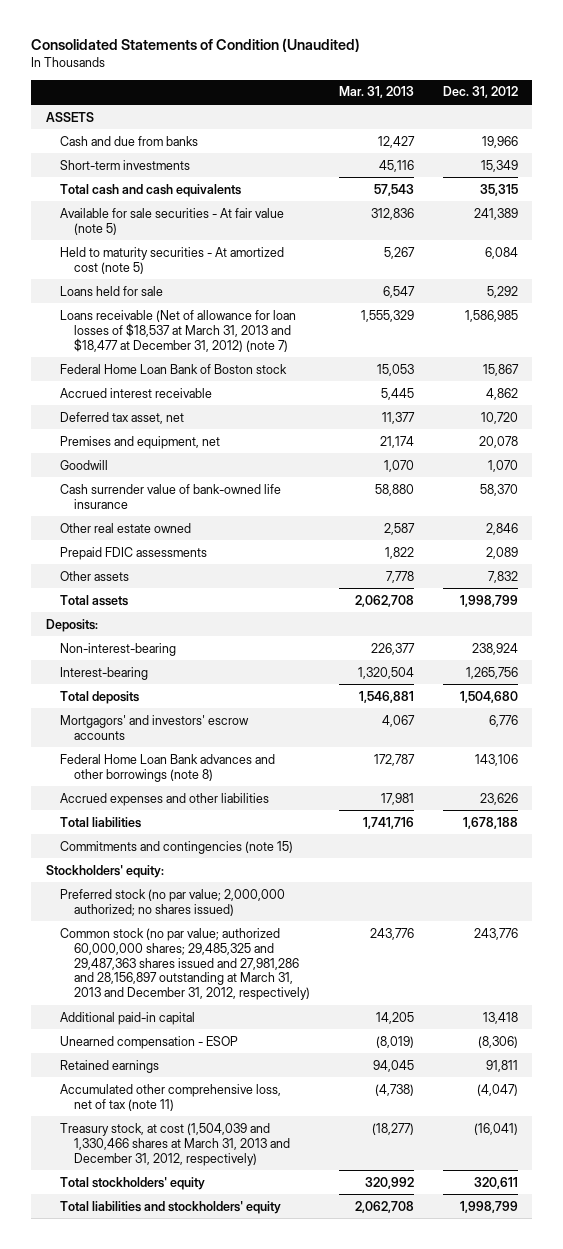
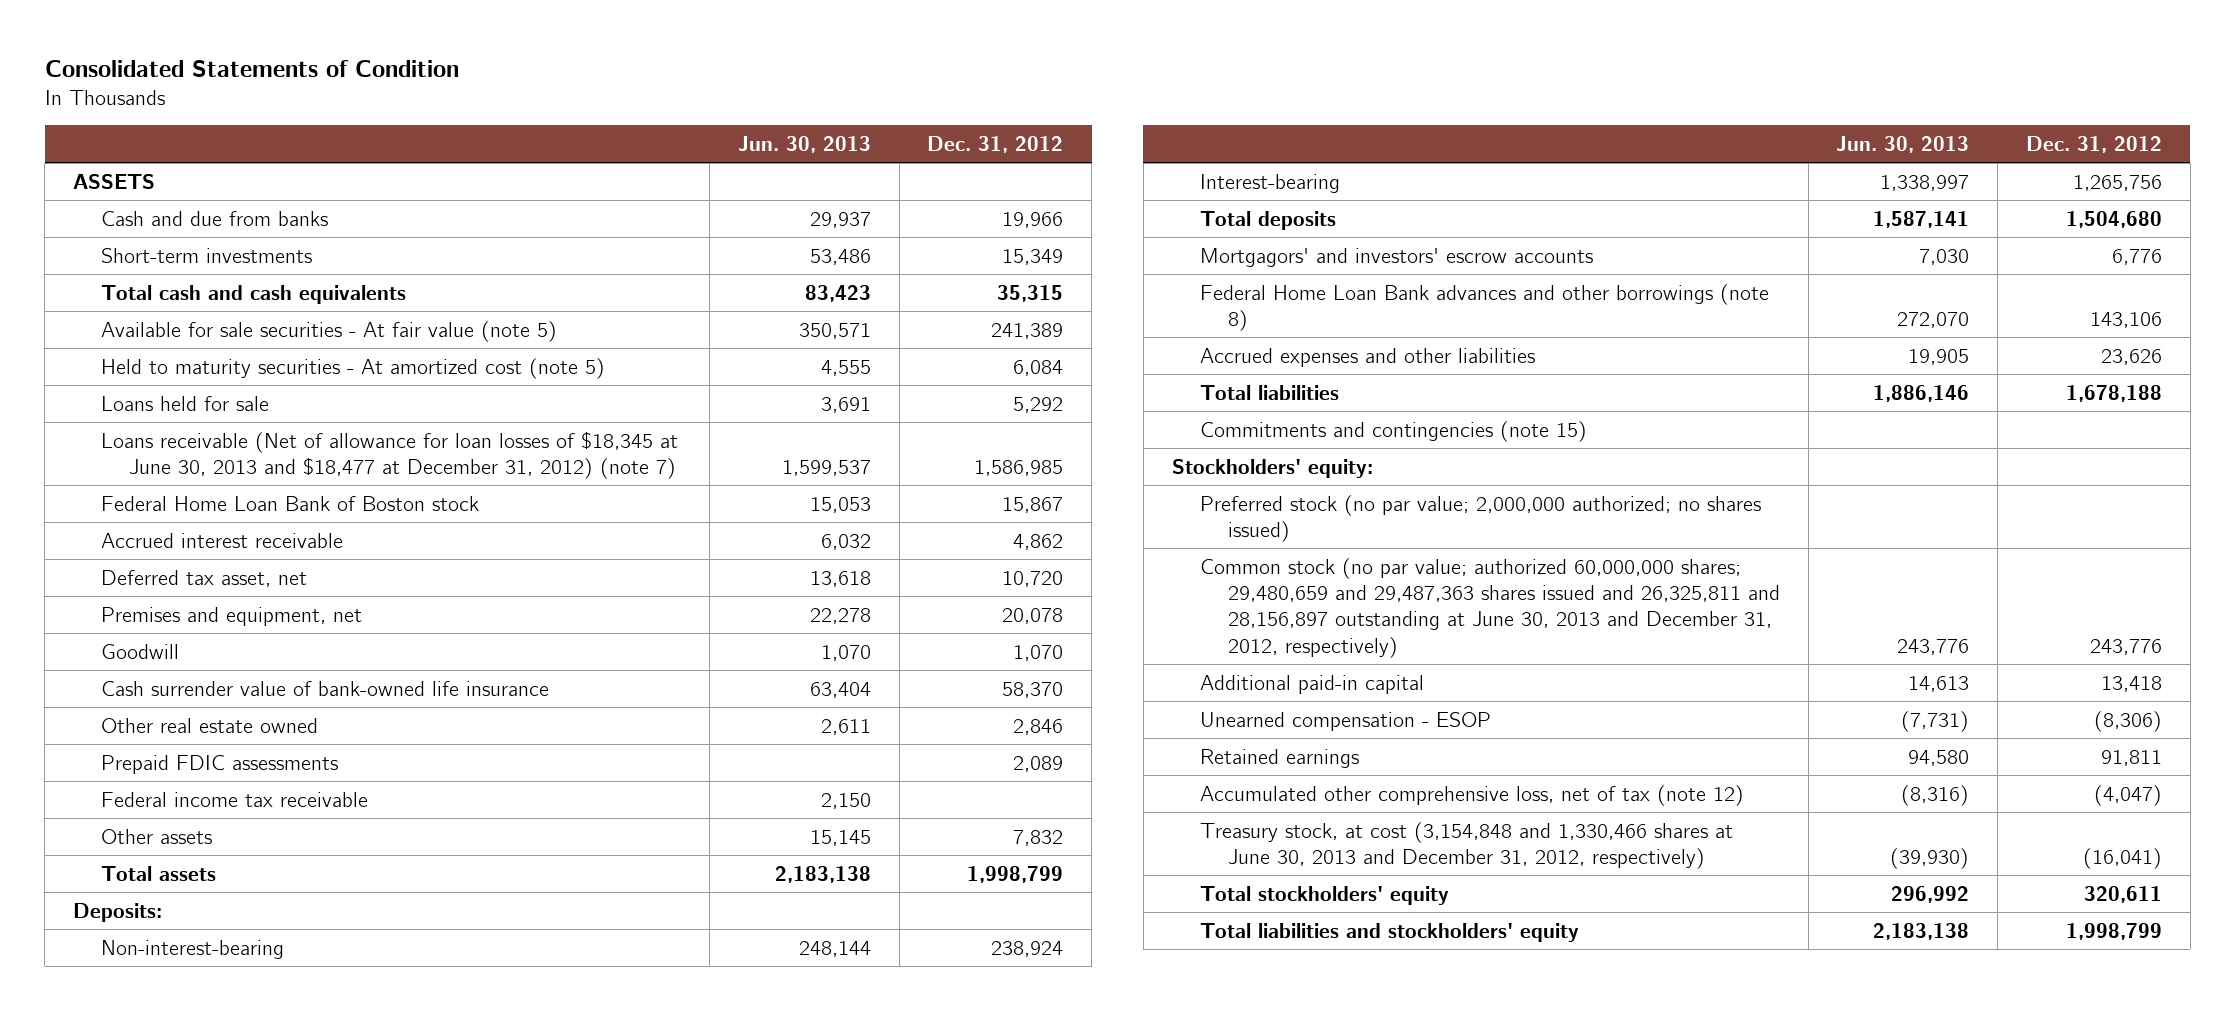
[31,38,361,53] Consolidated Statements of Condition (Unaudited) -> [44,59,459,77] Consolidated Statements of Condition
[338,86,414,99] Mar. 31, 2013 -> none
none -> [737,135,871,153] Jun. 30, 2013
[59,309,296,352] Loans receivable (Net of allowance for loan losses of $18,537 at March 31, 2013 and $18,477 at December 31, 2012) (note 7) -> [101,430,679,479] Loans receivable (Net of allowance for loan losses of $18,345 at June 30, 2013 and $18,477 at December 31, 2012) (note 7)
none -> [101,791,369,807] Federal income tax receivable
[59,927,310,1001] Common stock (no par value; authorized 60,000,000 shares; 29,485,325 and 29,487,363 shares issued and 27,981,286 and 28,156,897 outstanding at March 31, 2013 and December 31, 2012, respectively) -> [1199,557,1780,658] Common stock (no par value; authorized 60,000,000 shares; 29,480,659 and 29,487,363 shares issued and 26,325,811 and 28,156,897 outstanding at June 30, 2013 and December 31, 2012, respectively)
[59,1083,281,1111] Accumulated other comprehensive loss, net of tax (note 11) -> [1199,784,1744,806] Accumulated other comprehensive loss, net of tax (note 12)
[59,1122,290,1166] Treasury stock, at cost (1,504,039 and 1,330,466 shares at March 31, 2013 and December 31, 2012, respectively) -> [1199,821,1733,869] Treasury stock, at cost (3,154,848 and 1,330,466 shares at June 30, 2013 and December 31, 2012, respectively)

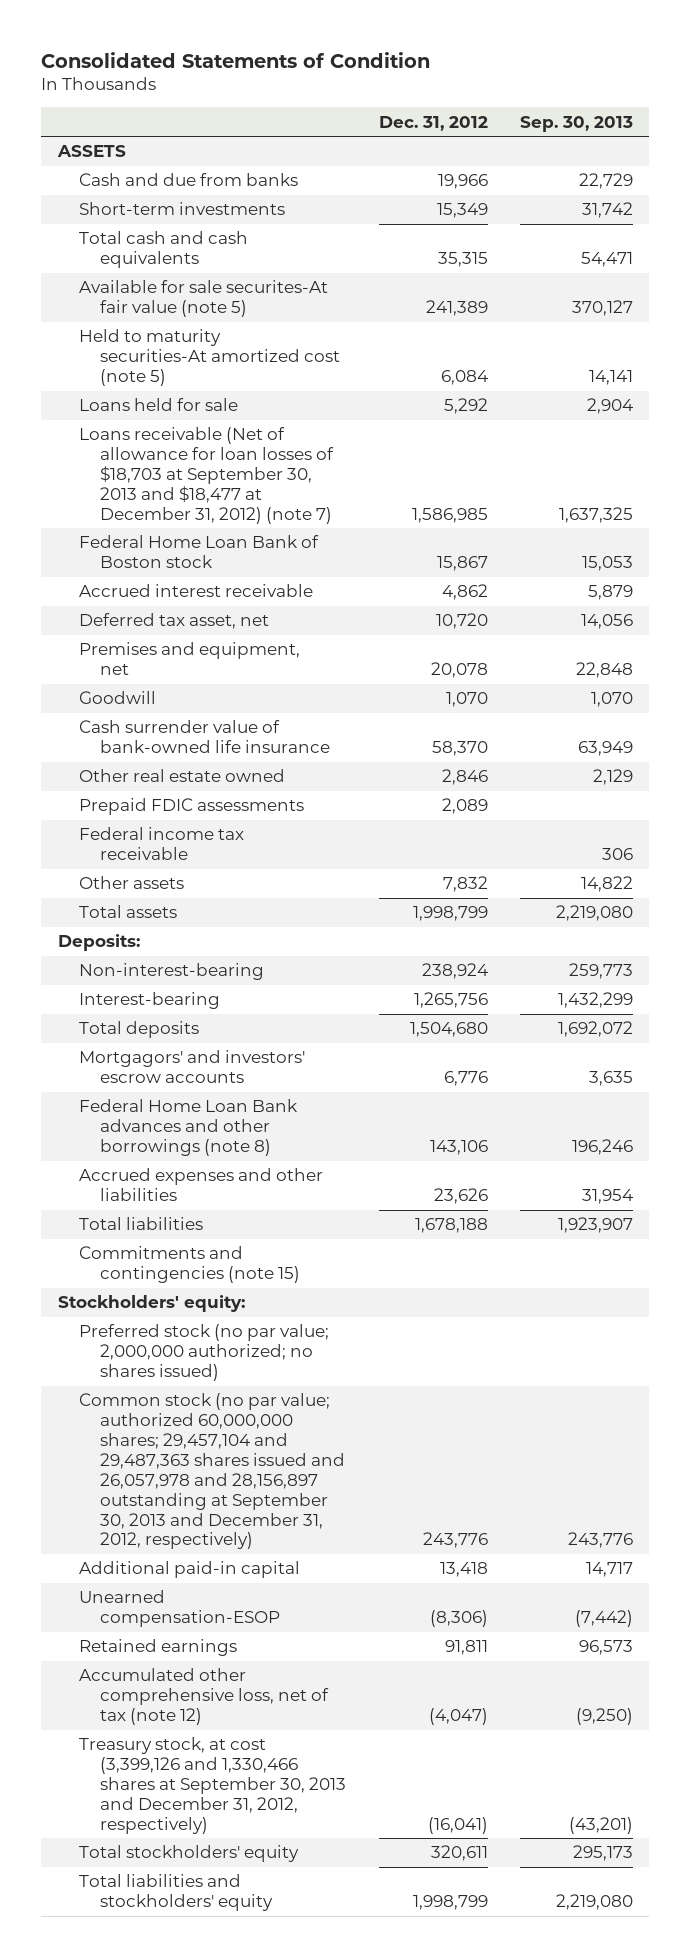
[737,135,871,153] Jun. 30, 2013 -> none
none -> [519,115,633,132] Sep. 30, 2013
[101,320,558,342] Available for sale securities - At fair value (note 5) -> [78,280,328,318] Available for sale securites-At fair value (note 5)
[101,357,606,379] Held to maturity securities - At amortized cost (note 5) -> [78,329,341,387] Held to maturity securities-At amortized cost (note 5)
[101,430,679,479] Loans receivable (Net of allowance for loan losses of $18,345 at June 30, 2013 and $18,477 at December 31, 2012) (note 7) -> [78,427,335,524] Loans receivable (Net of allowance for loan losses of $18,703 at September 30, 2013 and $18,477 at December 31, 2012) (note 7)
[1199,557,1780,658] Common stock (no par value; authorized 60,000,000 shares; 29,480,659 and 29,487,363 shares issued and 26,325,811 and 28,156,897 outstanding at June 30, 2013 and December 31, 2012, respectively) -> [78,1393,346,1550] Common stock (no par value; authorized 60,000,000 shares; 29,457,104 and 29,487,363 shares issued and 26,057,978 and 28,156,897 outstanding at September 30, 2013 and December 31, 2012, respectively)
[1199,711,1491,731] Unearned compensation - ESOP -> [78,1590,281,1628] Unearned compensation-ESOP
[1199,821,1733,869] Treasury stock, at cost (3,154,848 and 1,330,466 shares at June 30, 2013 and December 31, 2012, respectively) -> [78,1737,347,1834] Treasury stock, at cost (3,399,126 and 1,330,466 shares at September 30, 2013 and December 31, 2012, respectively)

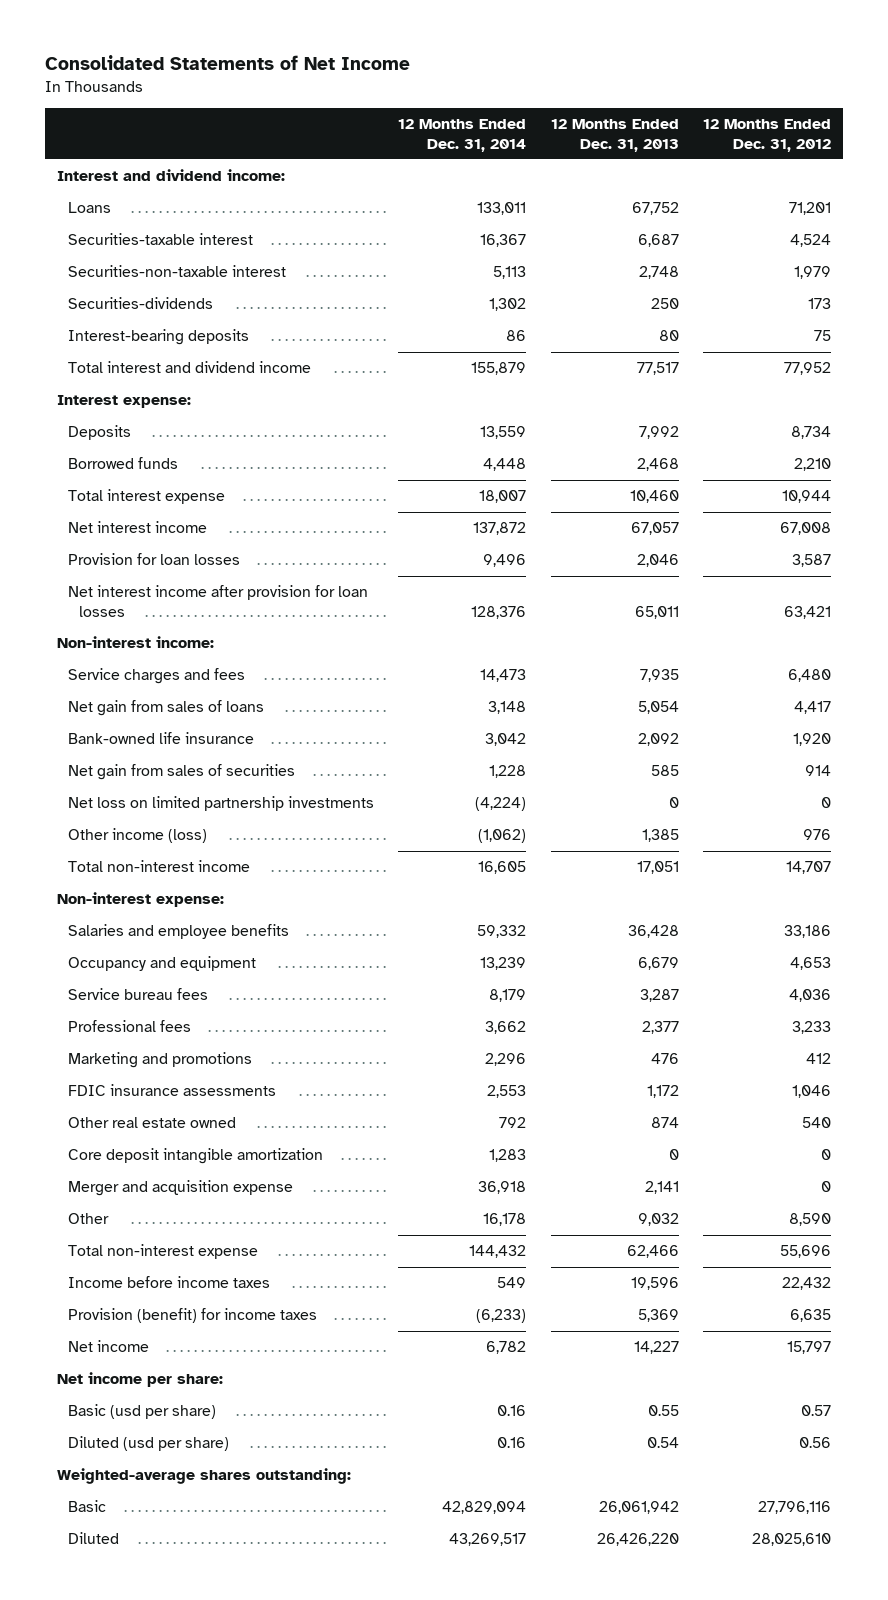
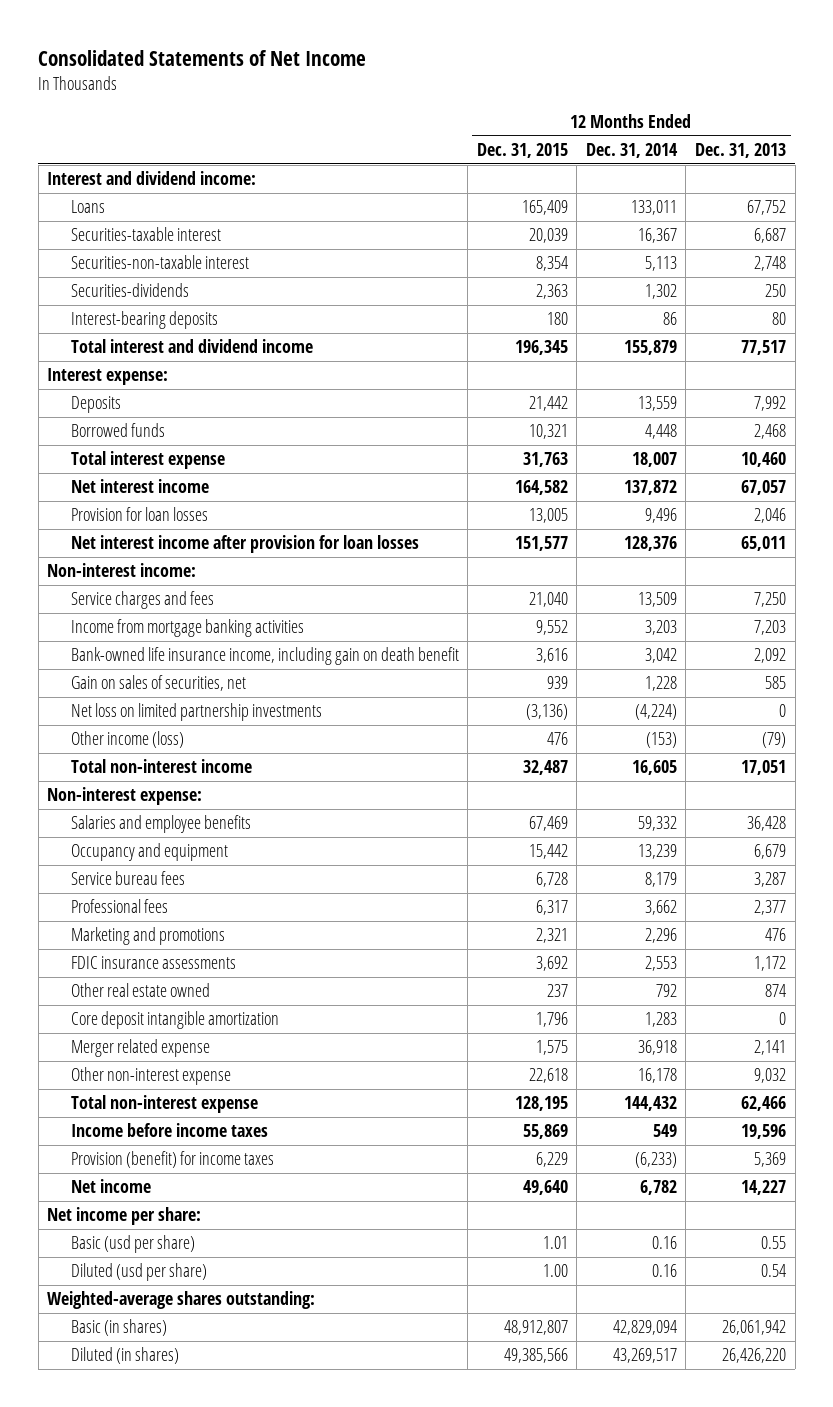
[702,119,831,152] 12 Months Ended Dec. 31, 2012 -> none
none -> [476,143,568,159] Dec. 31, 2015
[68,700,265,717] Net gain from sales of loans -> none
[480,669,527,683] 14,473 -> [637,592,677,608] 13,509
[639,669,679,683] 7,935 -> [754,592,787,608] 7,250
none -> [70,619,304,638] Income from mortgage banking activities
[68,732,255,745] Bank-owned life insurance -> [70,647,459,666] Bank-owned life insurance income, including gain on death benefit
[68,764,296,781] Net gain from sales of securities -> [70,675,246,692] Gain on sales of securities, net
[478,829,527,844] (1,062) -> [645,732,677,749] (153)
[641,829,679,843] 1,385 -> [762,732,787,749] (79)
[68,1180,294,1197] Merger and acquisition expense -> [70,1039,210,1058] Merger related expense
[68,1213,110,1225] Other -> [70,1067,231,1086] Other non-interest expense
[68,1500,107,1513] Basic -> [70,1319,167,1337] Basic (in shares)
[68,1532,120,1545] Diluted -> [70,1347,179,1365] Diluted (in shares)

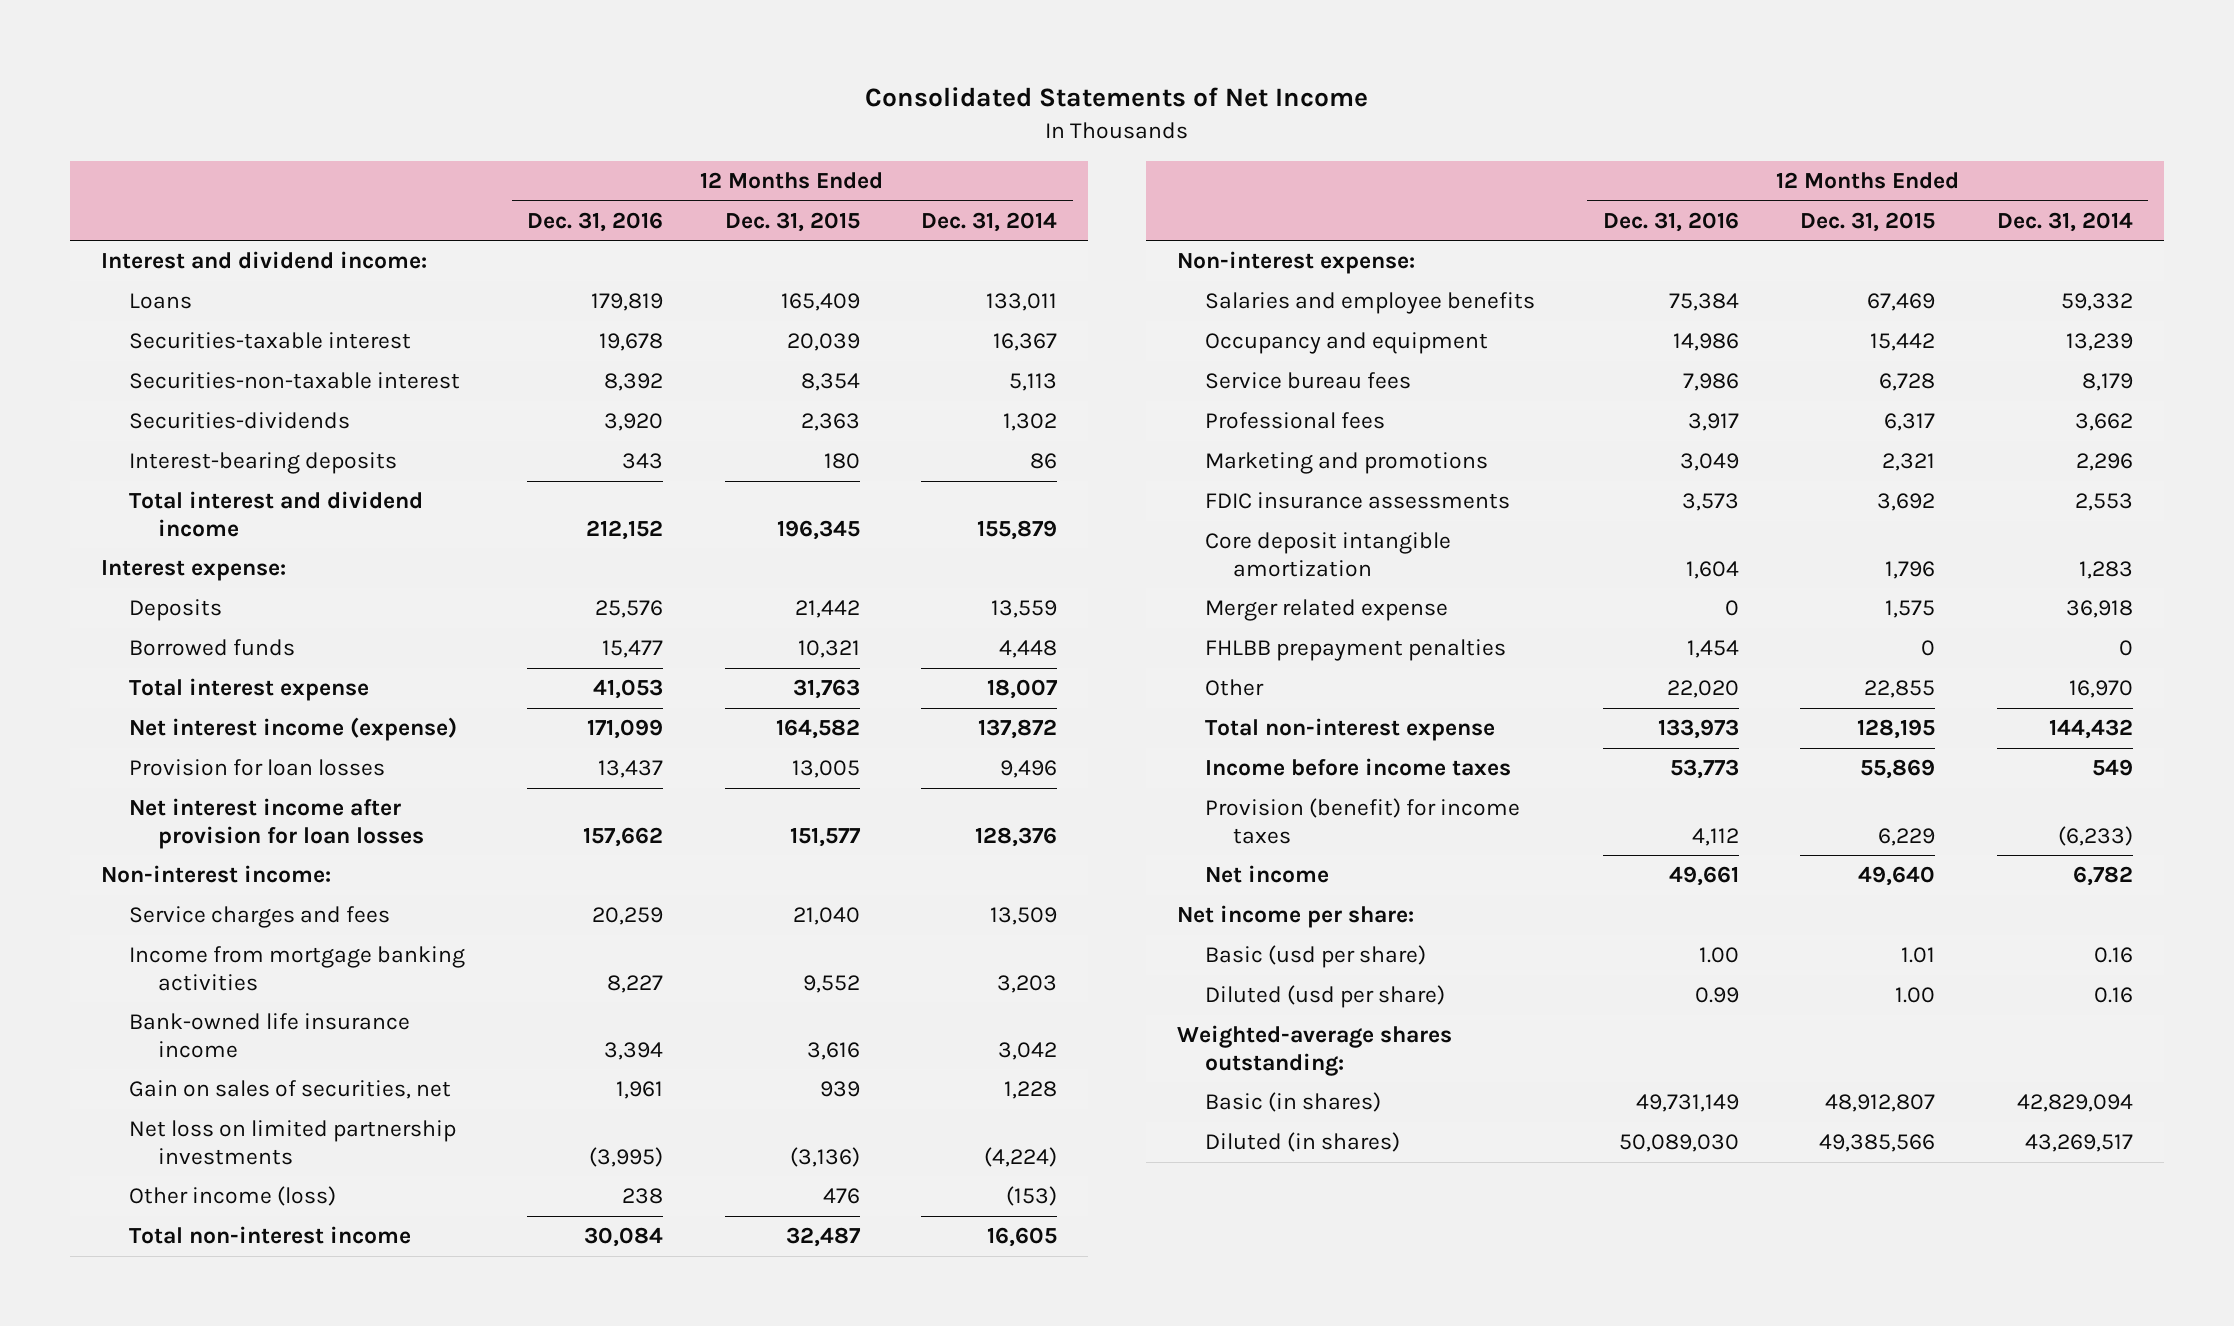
[695,143,787,159] Dec. 31, 2013 -> none
none -> [527,211,664,232] Dec. 31, 2016
[70,479,209,494] Net interest income -> [129,717,458,742] Net interest income (expense)
[70,647,459,666] Bank-owned life insurance income, including gain on death benefit -> [129,1013,411,1058] Bank-owned life insurance income
[70,983,210,998] Other real estate owned -> none
none -> [1205,639,1507,662] FHLBB prepayment penalties
[70,1067,231,1086] Other non-interest expense -> [1205,679,1265,697] Other
[528,1068,568,1084] 22,618 -> [1864,680,1936,699] 22,855
[637,1068,677,1084] 16,178 -> [2068,680,2133,699] 16,970

